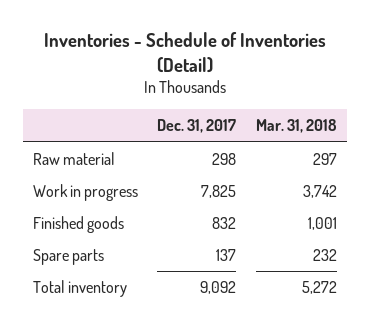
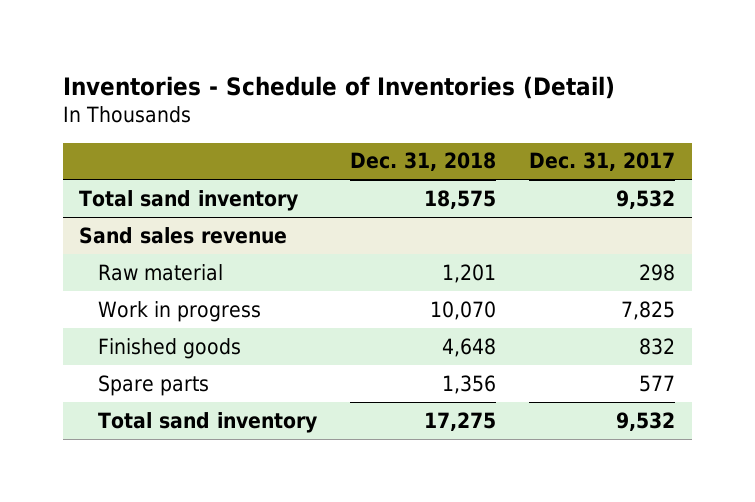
[255,119,337,134] Mar. 31, 2018 -> none
none -> [349,152,496,172] Dec. 31, 2018
none -> [79,189,299,211] Total sand inventory
none -> [79,226,288,244] Sand sales revenue
[216,249,237,262] 137 -> [639,374,676,392] 577
[32,280,127,298] Total inventory -> [97,411,317,433] Total sand inventory
[200,281,237,295] 9,092 -> [616,411,676,431] 9,532

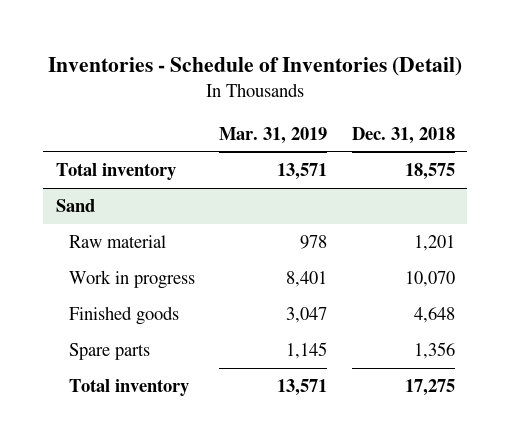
[529,152,676,172] Dec. 31, 2017 -> none
none -> [219,126,328,144] Mar. 31, 2019
[79,189,299,211] Total sand inventory -> [55,163,176,181] Total inventory
[79,226,288,244] Sand sales revenue -> [55,199,95,213] Sand
[97,411,317,433] Total sand inventory -> [68,379,189,397] Total inventory

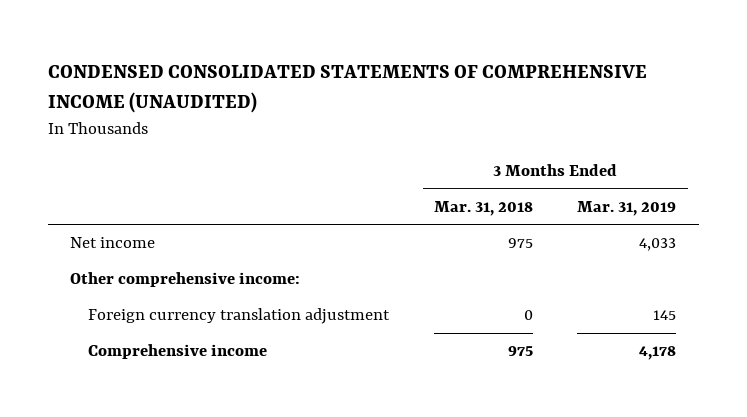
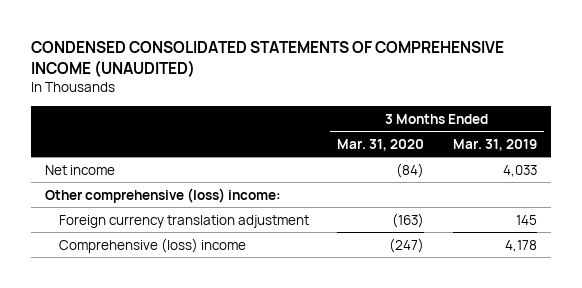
[433,200,533,216] Mar. 31, 2018 -> none
none -> [337,138,425,151] Mar. 31, 2020
[70,272,301,288] Other comprehensive income: -> [45,187,282,203] Other comprehensive (loss) income:
[88,344,268,360] Comprehensive income -> [59,237,247,253] Comprehensive (loss) income

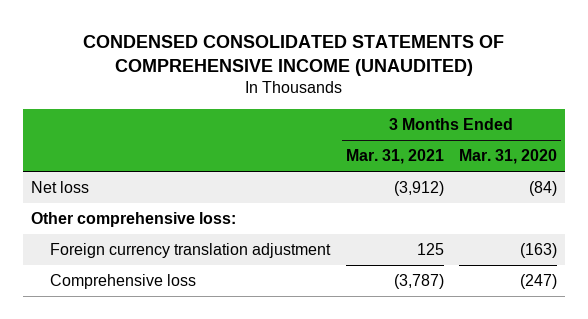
[452,138,537,151] Mar. 31, 2019 -> none
none -> [345,149,444,165] Mar. 31, 2021
[45,164,116,175] Net income -> [30,181,89,194] Net loss
[45,187,282,203] Other comprehensive (loss) income: -> [30,212,236,228] Other comprehensive loss:
[59,237,247,253] Comprehensive (loss) income -> [49,274,196,290] Comprehensive loss

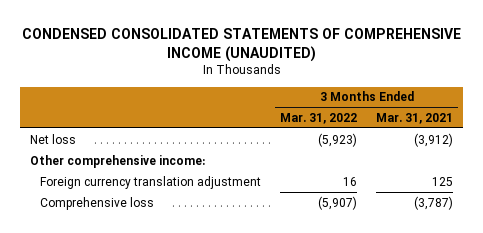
[459,149,558,165] Mar. 31, 2020 -> none
none -> [280,112,358,124] Mar. 31, 2022
[30,212,236,228] Other comprehensive loss: -> [29,154,205,168] Other comprehensive income:

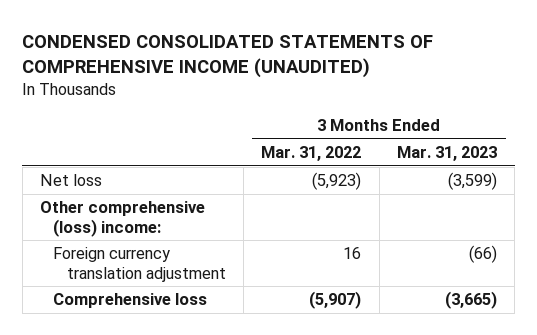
[376,112,454,124] Mar. 31, 2021 -> none
none -> [396,145,497,161] Mar. 31, 2023
[29,154,205,168] Other comprehensive income: -> [40,201,206,237] Other comprehensive (loss) income:

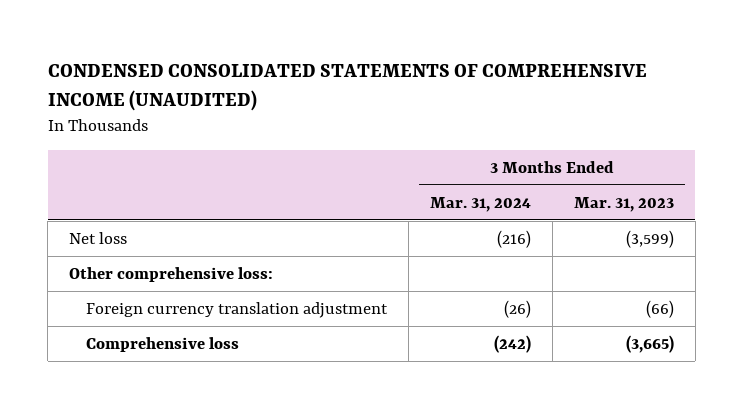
[261,145,362,161] Mar. 31, 2022 -> none
none -> [430,196,532,212] Mar. 31, 2024
[40,201,206,237] Other comprehensive (loss) income: -> [68,266,273,282] Other comprehensive loss:

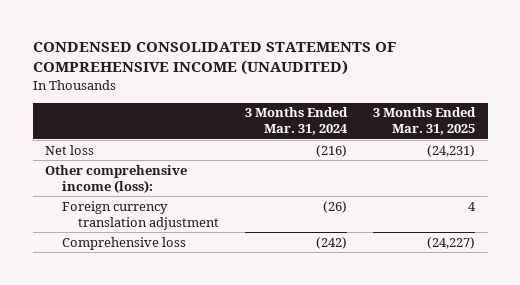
[573,196,674,212] Mar. 31, 2023 -> none
none -> [372,107,476,136] 3 Months Ended Mar. 31, 2025
[68,266,273,282] Other comprehensive loss: -> [45,164,188,193] Other comprehensive income (loss):

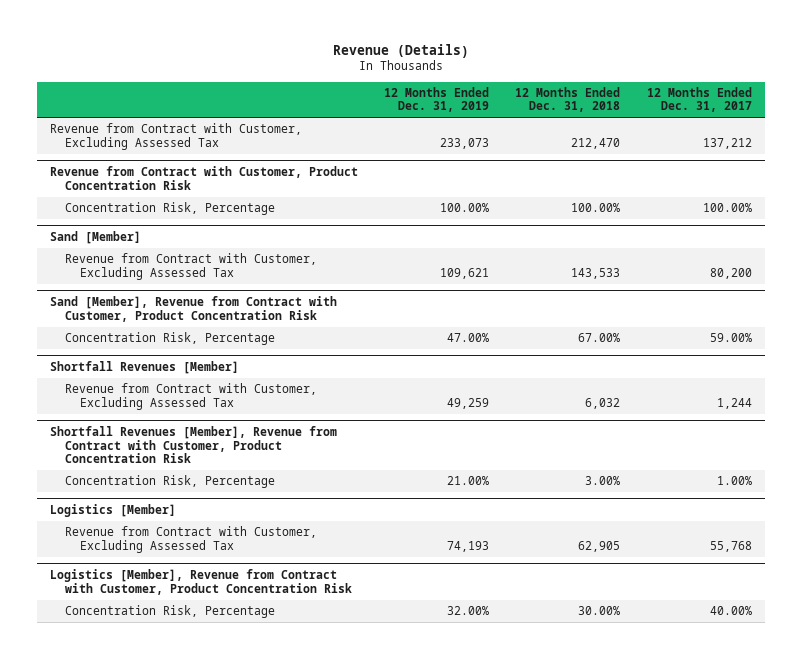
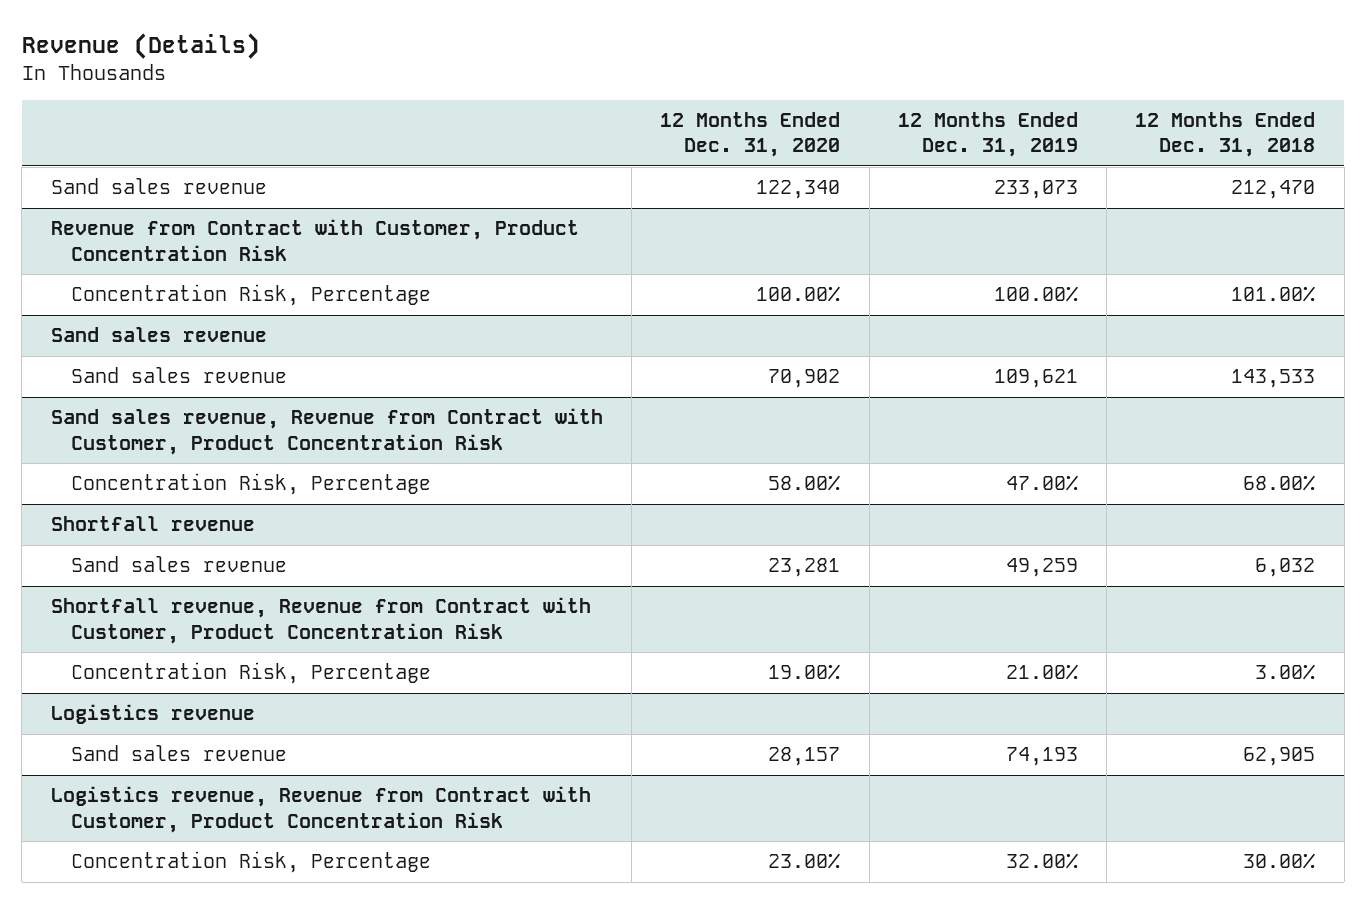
[646,86,752,113] 12 Months Ended Dec. 31, 2017 -> none
none -> [660,111,841,158] 12 Months Ended Dec. 31, 2020
[50,123,303,150] Revenue from Contract with Customer, Excluding Assessed Tax -> [50,178,267,195] Sand sales revenue
[571,203,621,213] 100.00% -> [1231,286,1316,303] 101.00%
[50,230,142,244] Sand [Member] -> [50,327,267,343] Sand sales revenue
[64,253,317,280] Revenue from Contract with Customer, Excluding Assessed Tax -> [71,367,288,384] Sand sales revenue
[50,295,338,322] Sand [Member], Revenue from Contract with Customer, Product Concentration Risk -> [50,408,603,455] Sand sales revenue, Revenue from Contract with Customer, Product Concentration Risk
[578,333,621,343] 67.00% -> [1243,475,1316,492] 68.00%
[50,360,240,374] Shortfall Revenues [Member] -> [50,516,255,532] Shortfall revenue
[64,383,317,410] Revenue from Contract with Customer, Excluding Assessed Tax -> [71,556,288,573] Sand sales revenue
[50,425,338,464] Shortfall Revenues [Member], Revenue from Contract with Customer, Product Concentration Risk -> [50,597,591,644] Shortfall revenue, Revenue from Contract with Customer, Product Concentration Risk
[50,503,177,517] Logistics [Member] -> [50,704,255,725] Logistics revenue
[64,526,317,553] Revenue from Contract with Customer, Excluding Assessed Tax -> [71,745,288,762] Sand sales revenue
[50,568,352,595] Logistics [Member], Revenue from Contract with Customer, Product Concentration Risk -> [50,786,591,833] Logistics revenue, Revenue from Contract with Customer, Product Concentration Risk

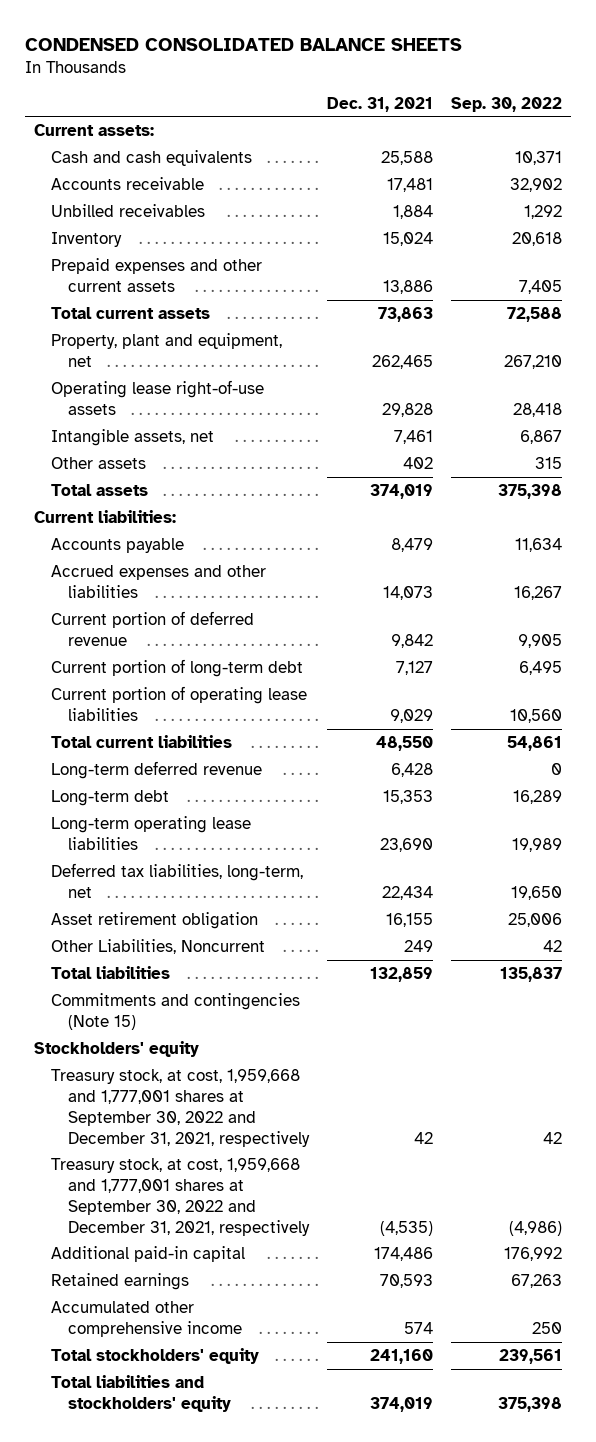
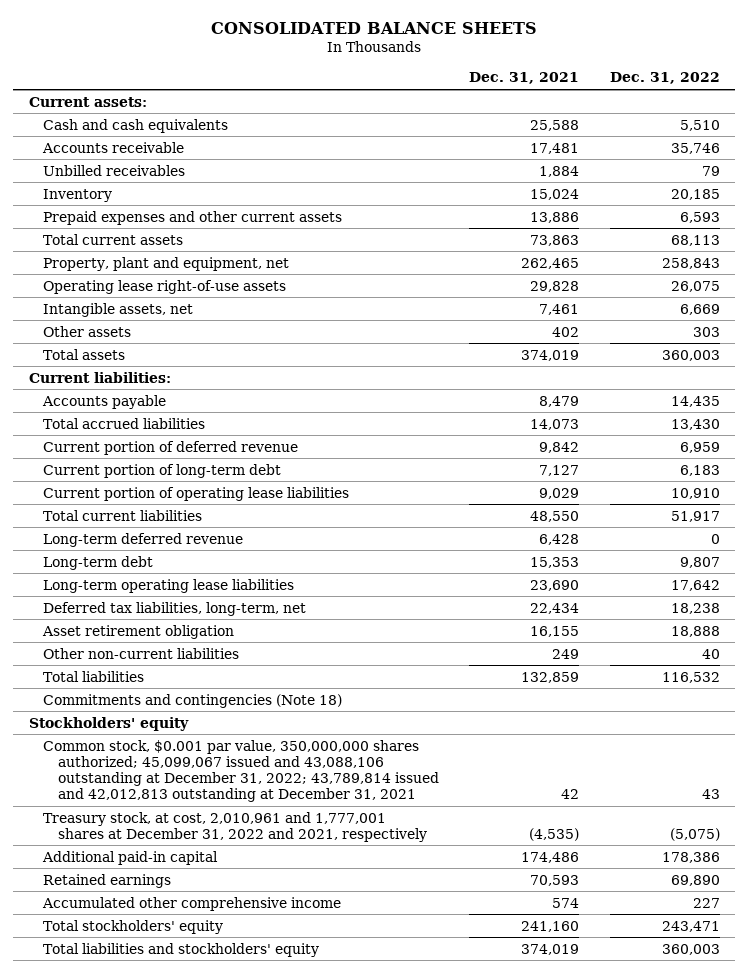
[25,37,463,51] CONDENSED CONSOLIDATED BALANCE SHEETS -> [211,22,538,35] CONSOLIDATED BALANCE SHEETS
[450,96,562,112] Sep. 30, 2022 -> none
none -> [609,72,720,85] Dec. 31, 2022
[51,564,267,598] Accrued expenses and other liabilities -> [43,417,206,429] Total accrued liabilities
[51,938,266,954] Other Liabilities, Noncurrent -> [43,647,240,659] Other non-current liabilities
[51,992,301,1030] Commitments and contingencies (Note 15) -> [43,693,343,708] Commitments and contingencies (Note 18)
[51,1068,310,1147] Treasury stock, at cost, 1,959,668 and 1,777,001 shares at September 30, 2022 and December 31, 2021, respectively -> [43,739,439,803] Common stock, $0.001 par value, 350,000,000 shares authorized; 45,099,067 issued and 43,088,106 outstanding at December 31, 2022; 43,789,814 issued and 42,012,813 outstanding at December 31, 2021
[51,1157,310,1236] Treasury stock, at cost, 1,959,668 and 1,777,001 shares at September 30, 2022 and December 31, 2021, respectively -> [43,811,427,842] Treasury stock, at cost, 2,010,961 and 1,777,001 shares at December 31, 2022 and 2021, respectively

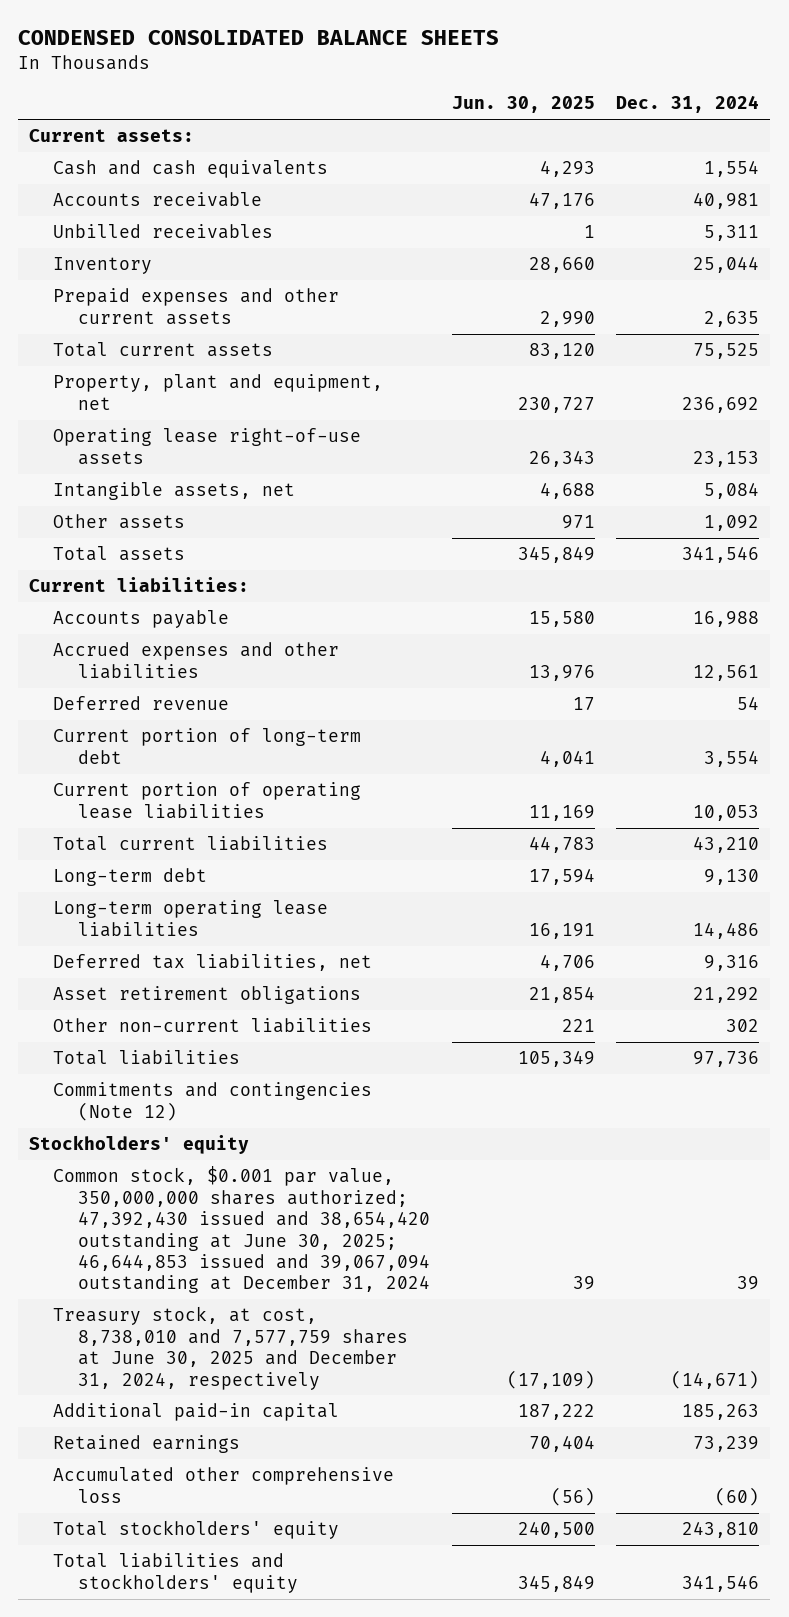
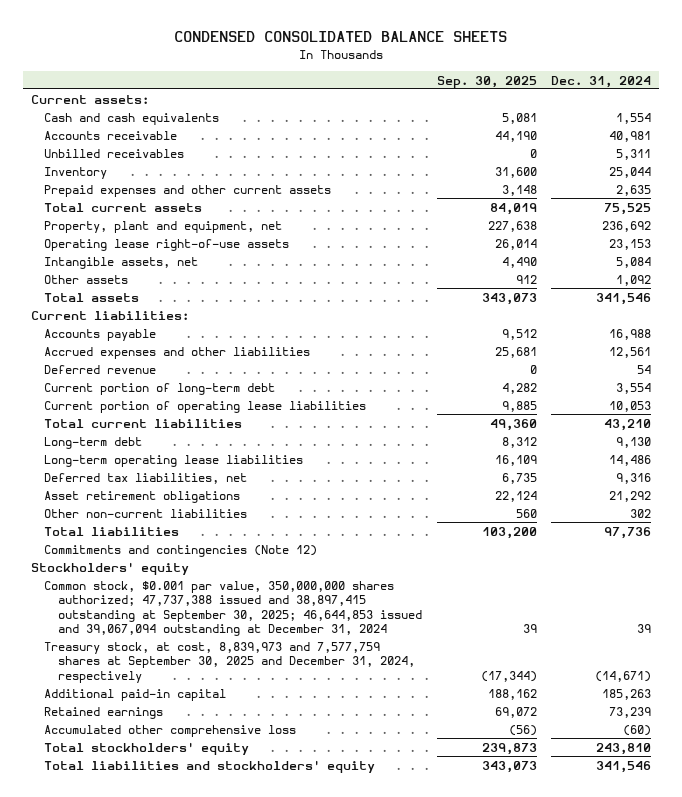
[451,96,595,114] Jun. 30, 2025 -> none
none -> [436,75,537,88] Sep. 30, 2025
[53,1166,430,1294] Common stock, $0.001 par value, 350,000,000 shares authorized; 47,392,430 issued and 38,654,420 outstanding at June 30, 2025; 46,644,853 issued and 39,067,094 outstanding at December 31, 2024 -> [44,580,423,636] Common stock, $0.001 par value, 350,000,000 shares authorized; 47,737,388 issued and 38,897,415 outstanding at September 30, 2025; 46,644,853 issued and 39,067,094 outstanding at December 31, 2024
[53,1306,408,1390] Treasury stock, at cost, 8,738,010 and 7,577,759 shares at June 30, 2025 and December 31, 2024, respectively -> [44,641,416,683] Treasury stock, at cost, 8,839,973 and 7,577,759 shares at September 30, 2025 and December 31, 2024, respectively

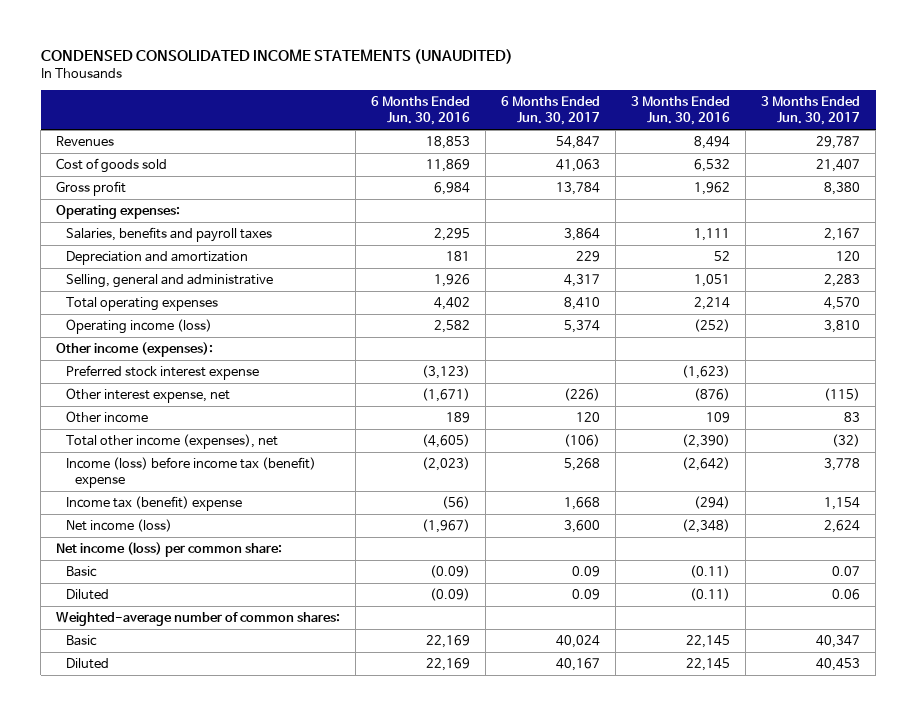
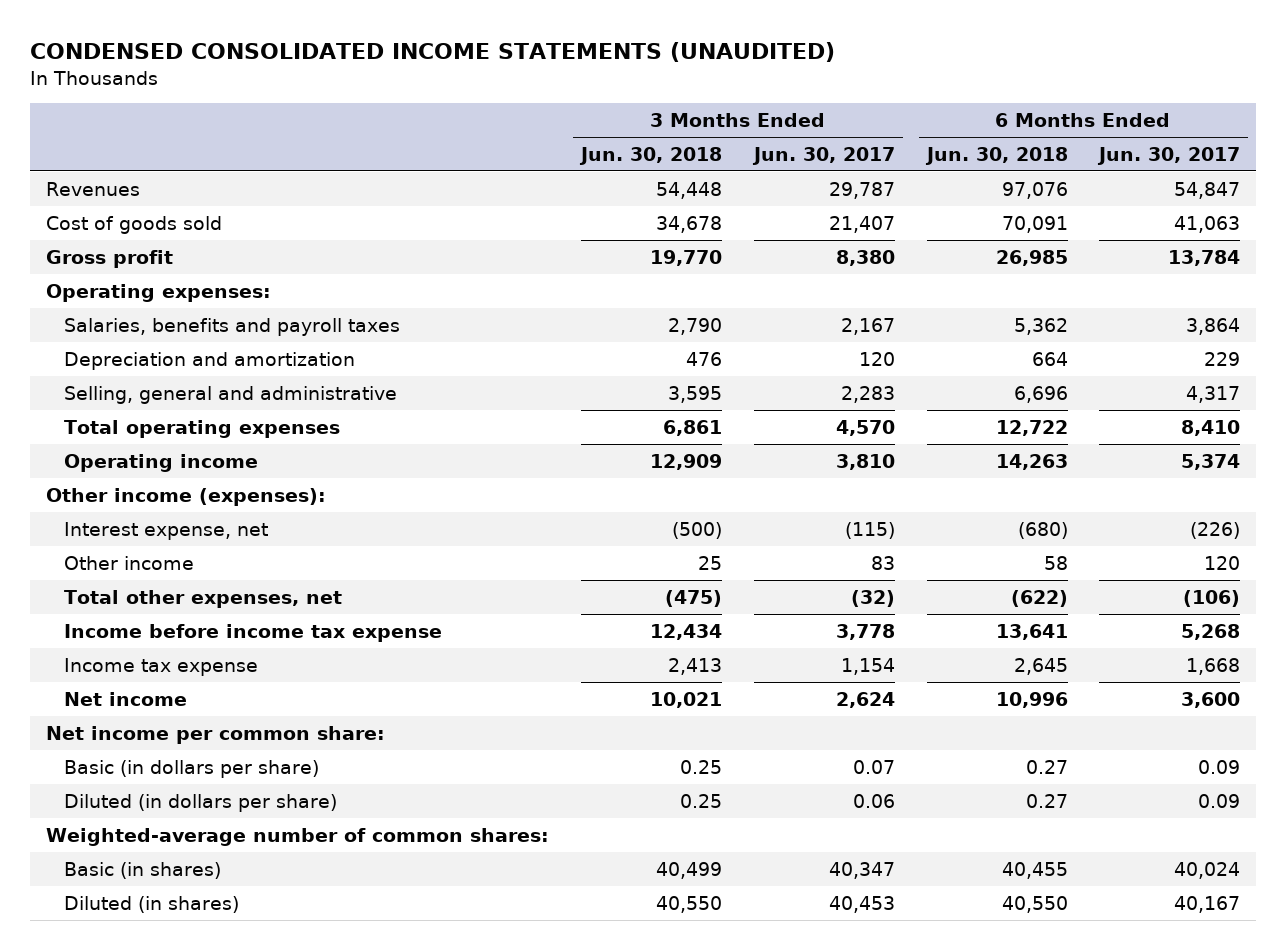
[371,96,471,126] 6 Months Ended Jun. 30, 2016 -> none
[631,96,731,126] 3 Months Ended Jun. 30, 2016 -> none
none -> [578,146,722,165] Jun. 30, 2018
none -> [924,146,1068,165] Jun. 30, 2018
[65,319,212,335] Operating income (loss) -> [63,453,258,472] Operating income
[65,365,259,381] Preferred stock interest expense -> none
[65,388,230,404] Other interest expense, net -> [63,521,268,540] Interest expense, net
[65,434,278,450] Total other income (expenses), net -> [63,589,342,608] Total other expenses, net
[65,457,316,488] Income (loss) before income tax (benefit) expense -> [63,623,442,642] Income before income tax expense
[65,496,242,512] Income tax (benefit) expense -> [63,657,258,676] Income tax expense
[65,519,172,533] Net income (loss) -> [63,691,187,706] Net income
[56,542,283,558] Net income (loss) per common share: -> [45,725,385,744] Net income per common share:
[65,566,97,578] Basic -> [63,759,319,778] Basic (in dollars per share)
[65,589,109,601] Diluted -> [63,793,337,812] Diluted (in dollars per share)
[65,635,97,647] Basic -> [63,861,221,879] Basic (in shares)
[65,658,109,670] Diluted -> [63,895,239,913] Diluted (in shares)

